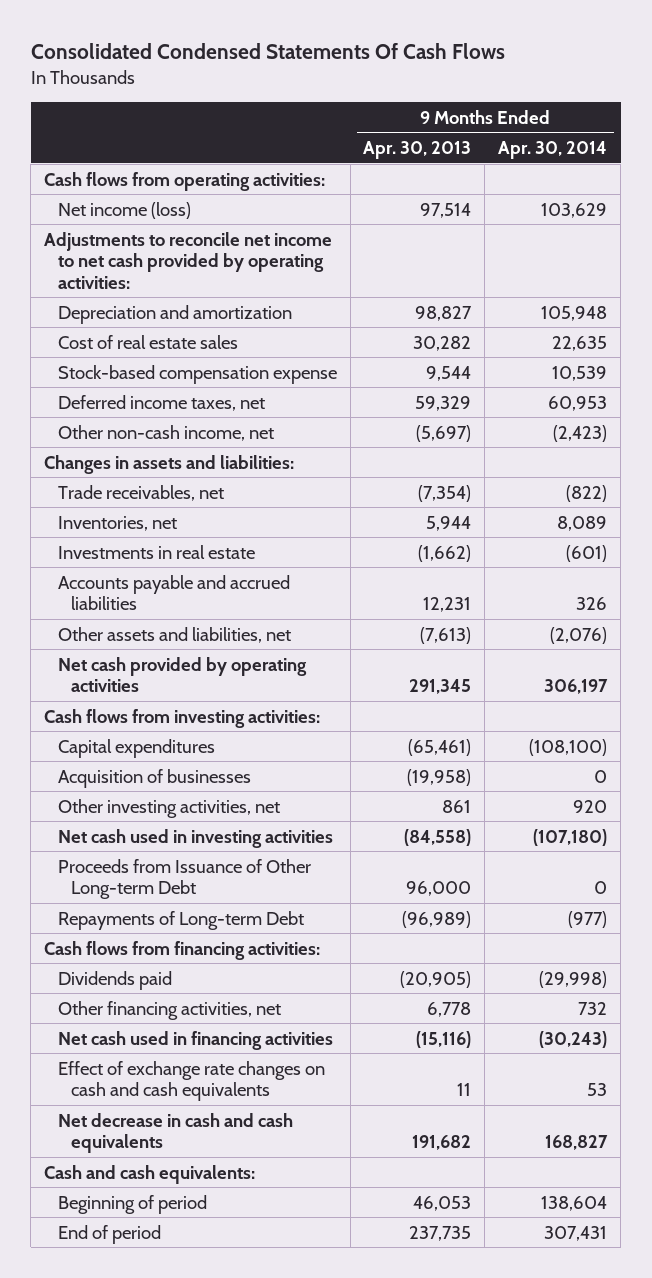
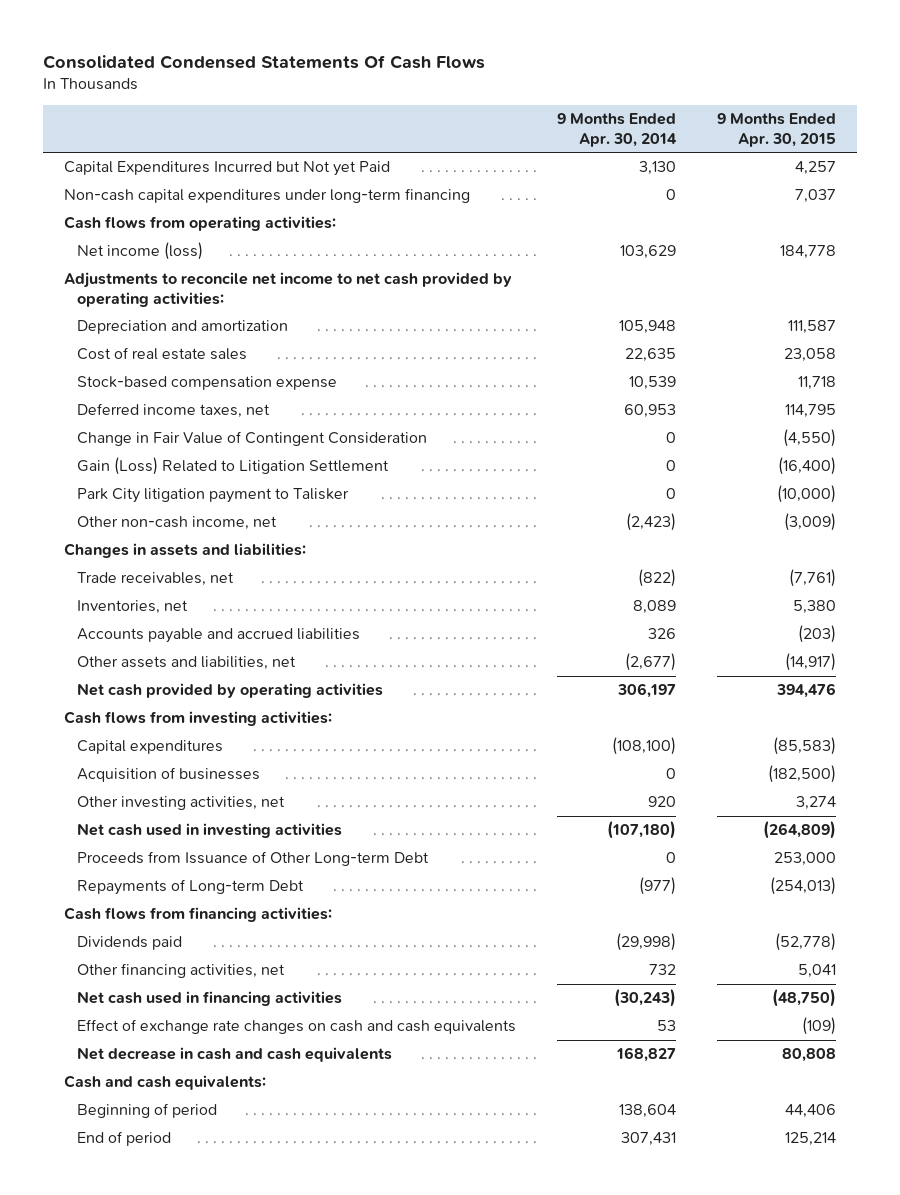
[363,141,472,160] Apr. 30, 2013 -> none
none -> [717,113,837,147] 9 Months Ended Apr. 30, 2015
none -> [63,161,390,177] Capital Expenditures Incurred but Not yet Paid
none -> [63,188,470,204] Non-cash capital expenditures under long-term financing
none -> [77,431,428,447] Change in Fair Value of Contingent Consideration
none -> [77,457,390,476] Gain (Loss) Related to Litigation Settlement
none -> [77,488,350,504] Park City litigation payment to Talisker
[57,544,255,559] Investments in real estate -> none
[550,626,608,644] (2,076) -> [625,653,677,672] (2,677)

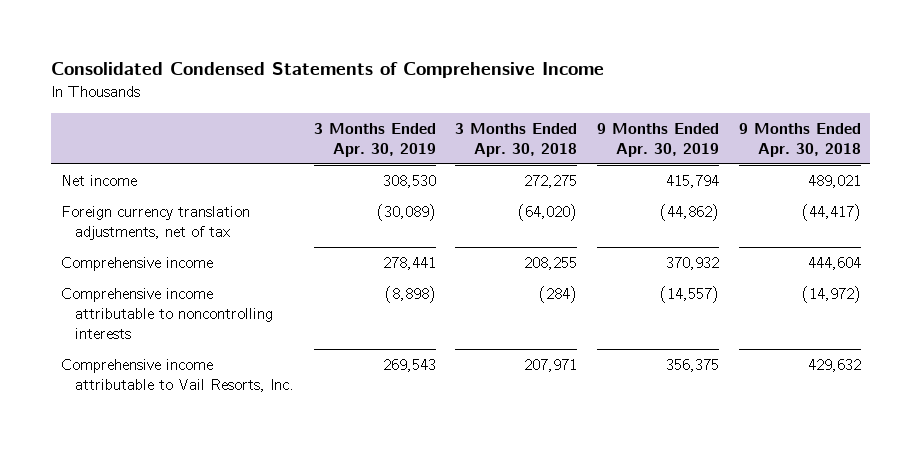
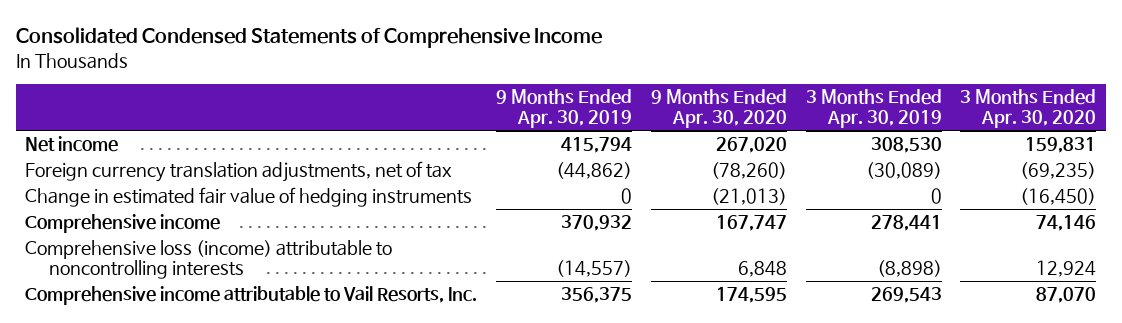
[455,122,578,157] 3 Months Ended Apr. 30, 2018 -> none
[738,122,861,157] 9 Months Ended Apr. 30, 2018 -> none
none -> [650,89,787,129] 9 Months Ended Apr. 30, 2020
none -> [960,89,1097,129] 3 Months Ended Apr. 30, 2020
none -> [25,187,473,208] Change in estimated fair value of hedging instruments
[60,288,274,339] Comprehensive income attributable to noncontrolling interests -> [25,240,393,280] Comprehensive loss (income) attributable to noncontrolling interests

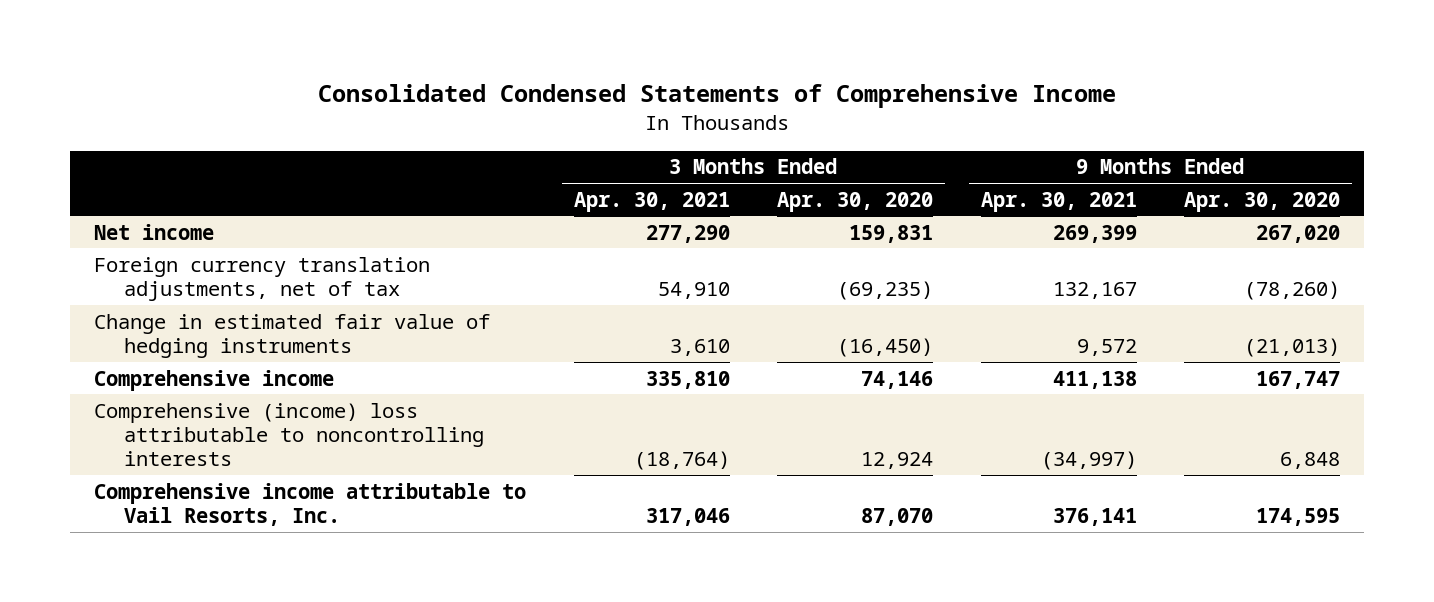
[496,89,633,129] 9 Months Ended Apr. 30, 2019 -> none
[805,89,942,129] 3 Months Ended Apr. 30, 2019 -> none
none -> [573,191,730,212] Apr. 30, 2021
none -> [980,191,1137,212] Apr. 30, 2021
[25,240,393,280] Comprehensive loss (income) attributable to noncontrolling interests -> [93,402,484,467] Comprehensive (income) loss attributable to noncontrolling interests

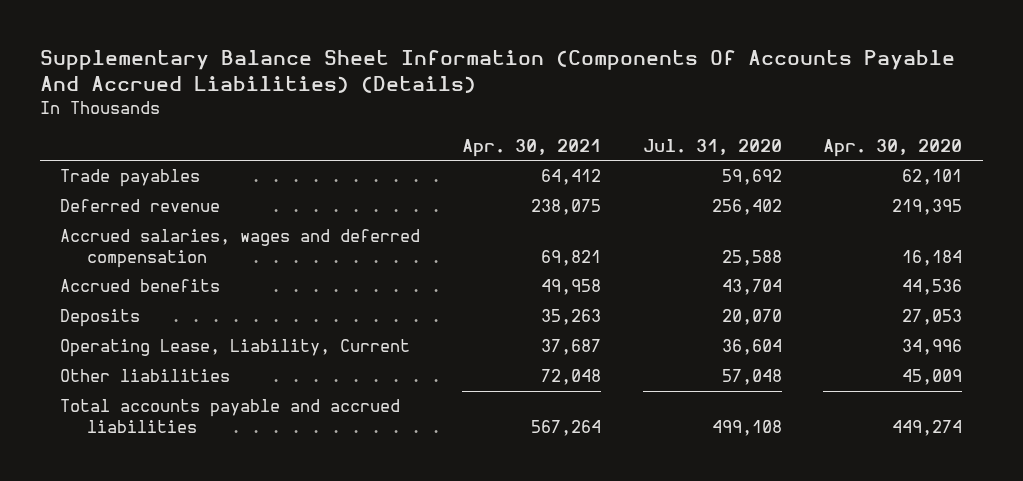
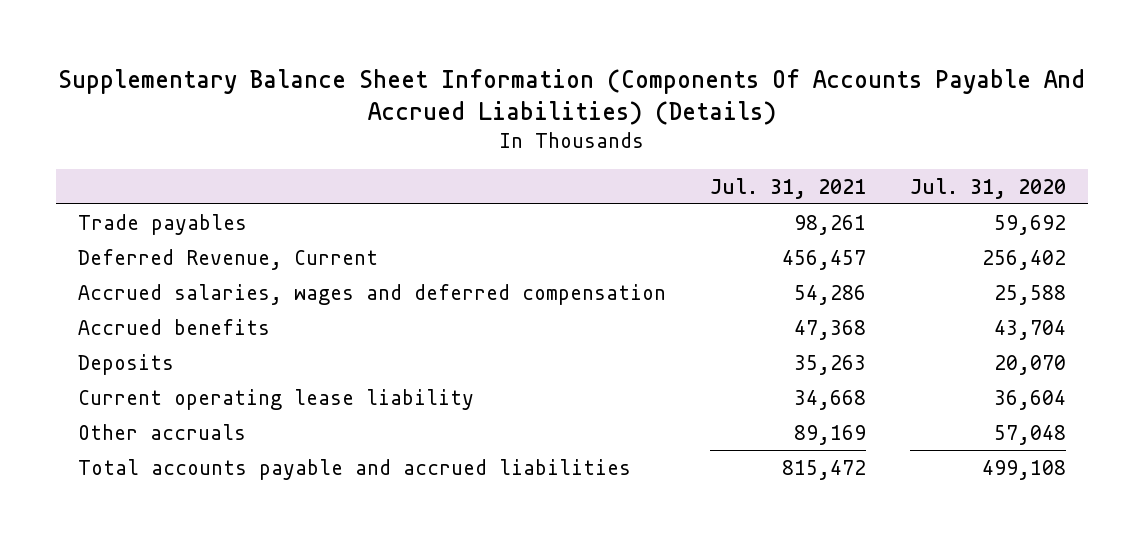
[461,138,601,157] Apr. 30, 2021 -> none
[823,138,963,157] Apr. 30, 2020 -> none
none -> [710,177,867,199] Jul. 31, 2021
[60,199,221,213] Deferred revenue -> [77,248,378,270] Deferred Revenue, Current
[60,339,411,358] Operating Lease, Liability, Current -> [77,388,474,410] Current operating lease liability
[60,369,231,383] Other liabilities -> [77,423,246,440] Other accruals

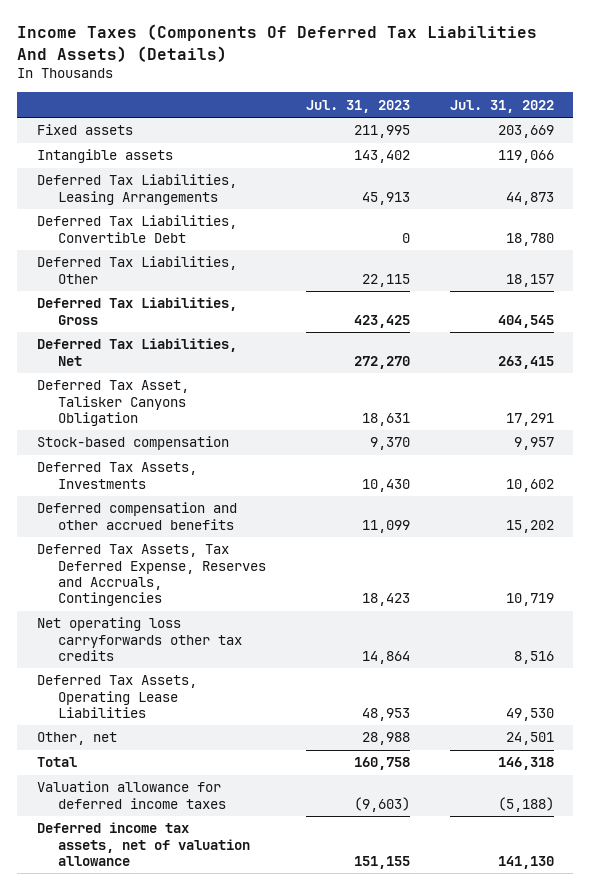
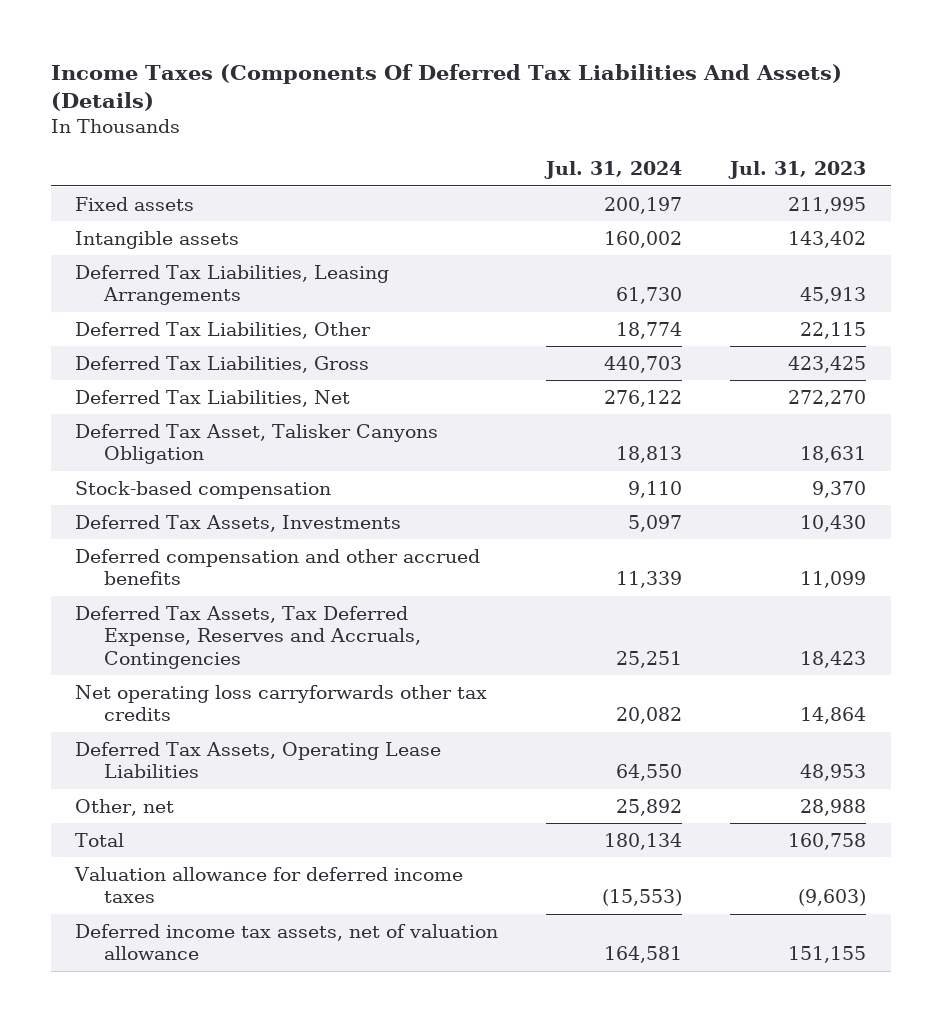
[449,99,554,113] Jul. 31, 2022 -> none
none -> [544,161,683,180] Jul. 31, 2024
[36,215,237,243] Deferred Tax Liabilities, Convertible Debt -> none

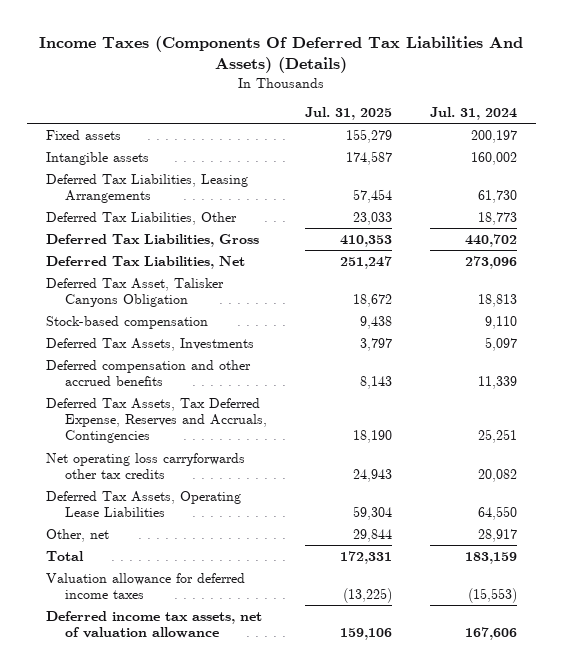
[728,161,867,180] Jul. 31, 2023 -> none
none -> [304,107,392,121] Jul. 31, 2025
[616,321,683,339] 18,774 -> [477,211,517,225] 18,773
[604,355,683,373] 440,703 -> [464,233,517,247] 440,702
[604,389,683,407] 276,122 -> [464,255,517,269] 273,096
[616,798,683,816] 25,892 -> [477,528,517,542] 28,917
[604,832,683,850] 180,134 -> [464,551,517,564] 183,159
[604,946,683,964] 164,581 -> [464,627,517,641] 167,606

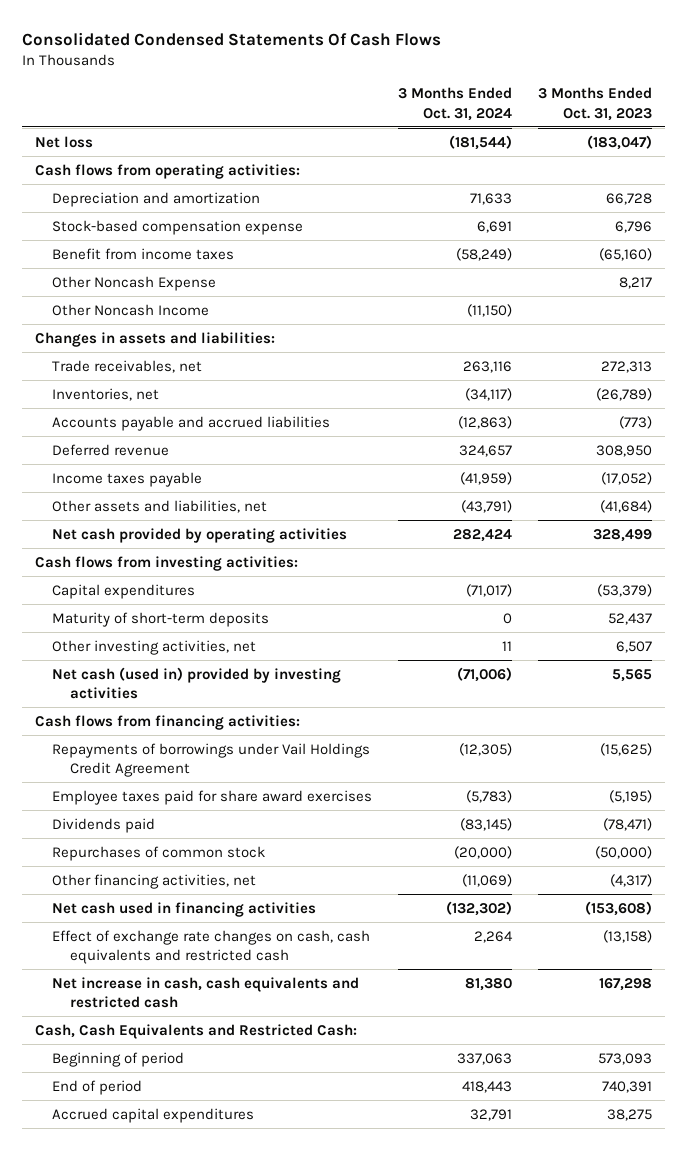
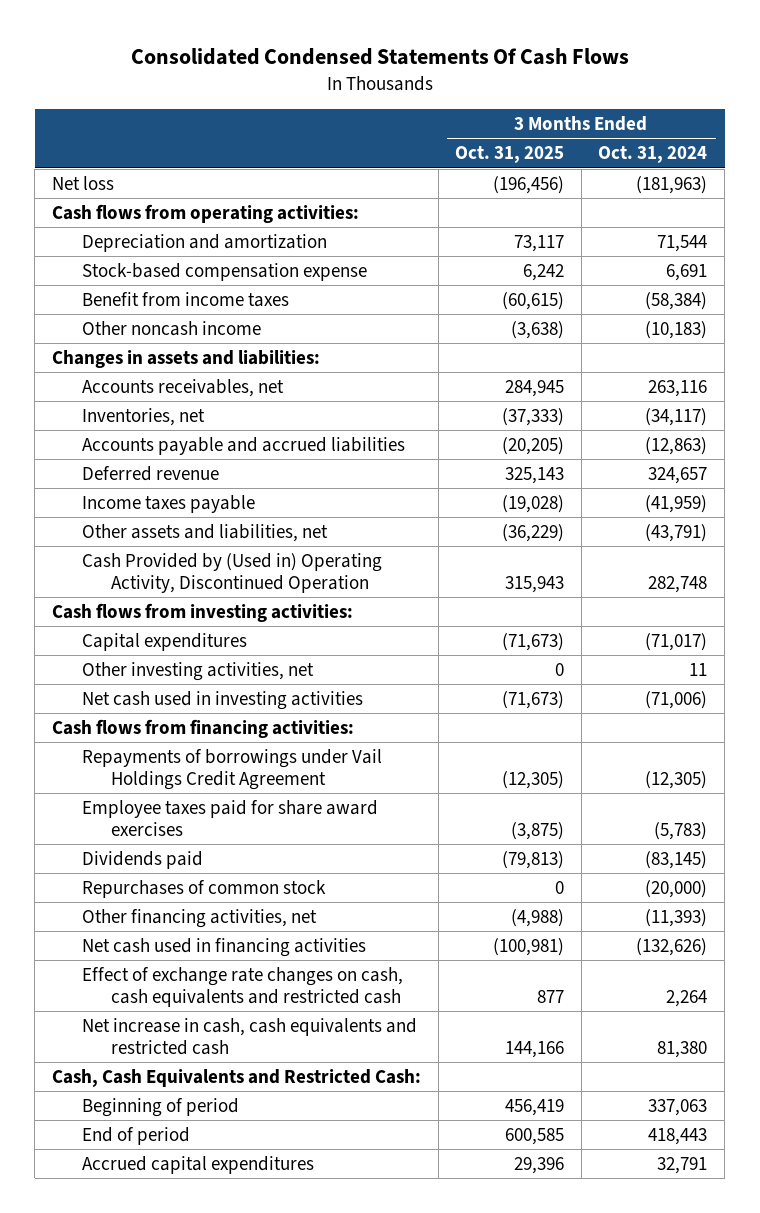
[537,87,652,121] 3 Months Ended Oct. 31, 2023 -> none
none -> [455,146,565,164] Oct. 31, 2025
[449,134,513,150] (181,544) -> [636,175,708,194] (181,963)
[470,192,513,205] 71,633 -> [657,234,708,252] 71,544
[52,275,217,291] Other Noncash Expense -> none
[456,247,513,261] (58,249) -> [645,291,708,310] (58,384)
[52,303,210,316] Other Noncash Income -> [81,320,261,336] Other noncash income
[467,303,513,317] (11,150) -> [645,320,708,339] (10,183)
[52,359,203,373] Trade receivables, net -> [81,378,284,397] Accounts receivables, net
[52,527,348,543] Net cash provided by operating activities -> [81,552,382,593] Cash Provided by (Used in) Operating Activity, Discontinued Operation
[453,528,513,542] 282,424 -> [648,575,708,593] 282,748
[52,611,270,627] Maturity of short-term deposits -> none
[52,666,342,699] Net cash (used in) provided by investing activities -> [81,690,363,710] Net cash used in investing activities
[462,873,513,887] (11,069) -> [645,908,708,927] (11,393)
[446,900,513,916] (132,302) -> [636,937,708,956] (132,626)

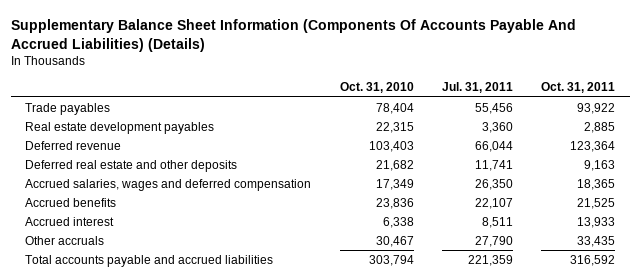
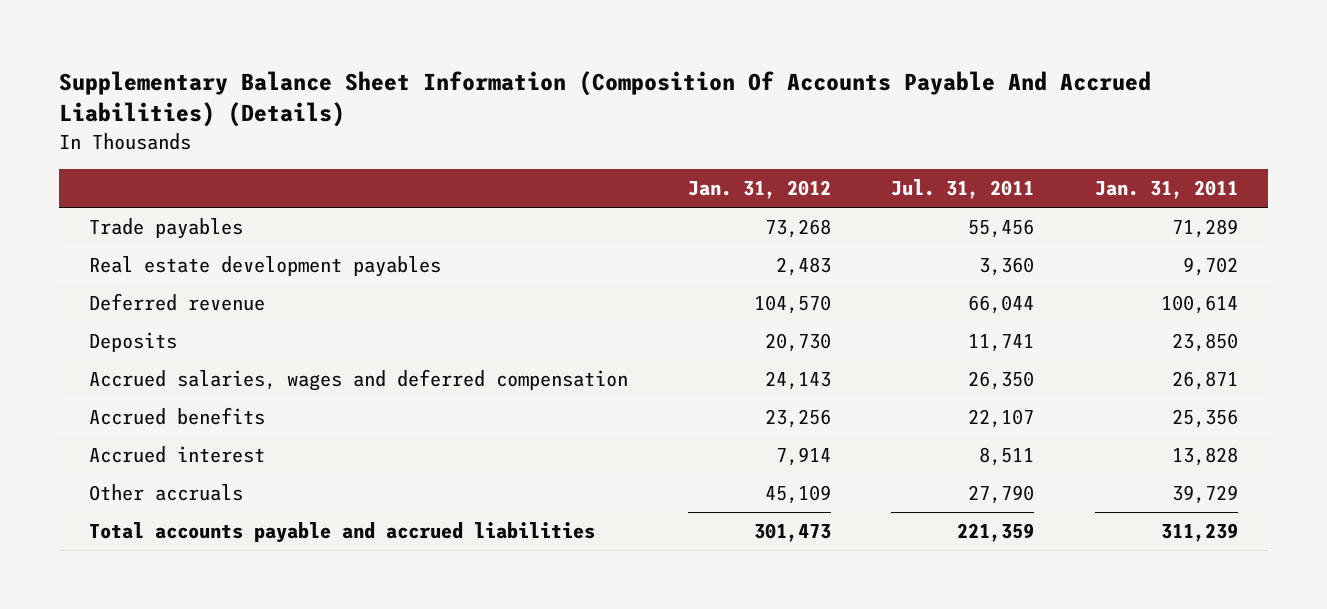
[11,18,577,52] Supplementary Balance Sheet Information (Components Of Accounts Payable And Accrued Liabilities) (Details) -> [58,71,1151,128] Supplementary Balance Sheet Information (Composition Of Accounts Payable And Accrued Liabilities) (Details)
[339,82,414,94] Oct. 31, 2010 -> none
[541,82,616,94] Oct. 31, 2011 -> none
none -> [688,180,832,200] Jan. 31, 2012
none -> [1094,180,1238,200] Jan. 31, 2011
[25,159,238,172] Deferred real estate and other deposits -> [88,332,177,353] Deposits

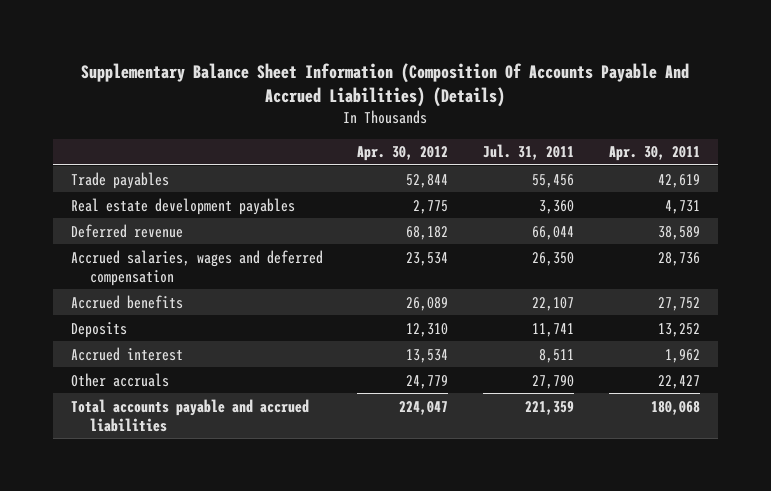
[688,180,832,200] Jan. 31, 2012 -> none
[1094,180,1238,200] Jan. 31, 2011 -> none
none -> [357,146,449,162] Apr. 30, 2012
none -> [609,146,701,162] Apr. 30, 2011
[88,332,177,353] Deposits -> [70,321,127,338] Deposits

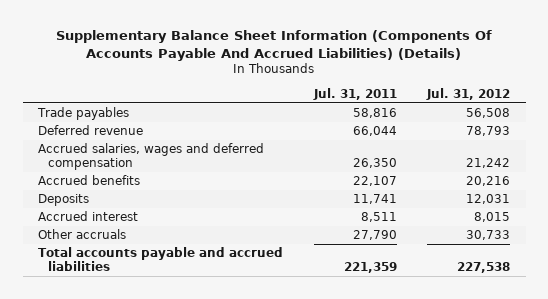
[81,62,690,107] Supplementary Balance Sheet Information (Composition Of Accounts Payable And Accrued Liabilities) (Details) -> [56,30,493,61] Supplementary Balance Sheet Information (Components Of Accounts Payable And Accrued Liabilities) (Details)
[357,146,449,162] Apr. 30, 2012 -> none
[609,146,701,162] Apr. 30, 2011 -> none
none -> [426,87,511,100] Jul. 31, 2012
[70,197,295,215] Real estate development payables -> none
[532,173,575,188] 55,456 -> [352,108,397,119] 58,816

